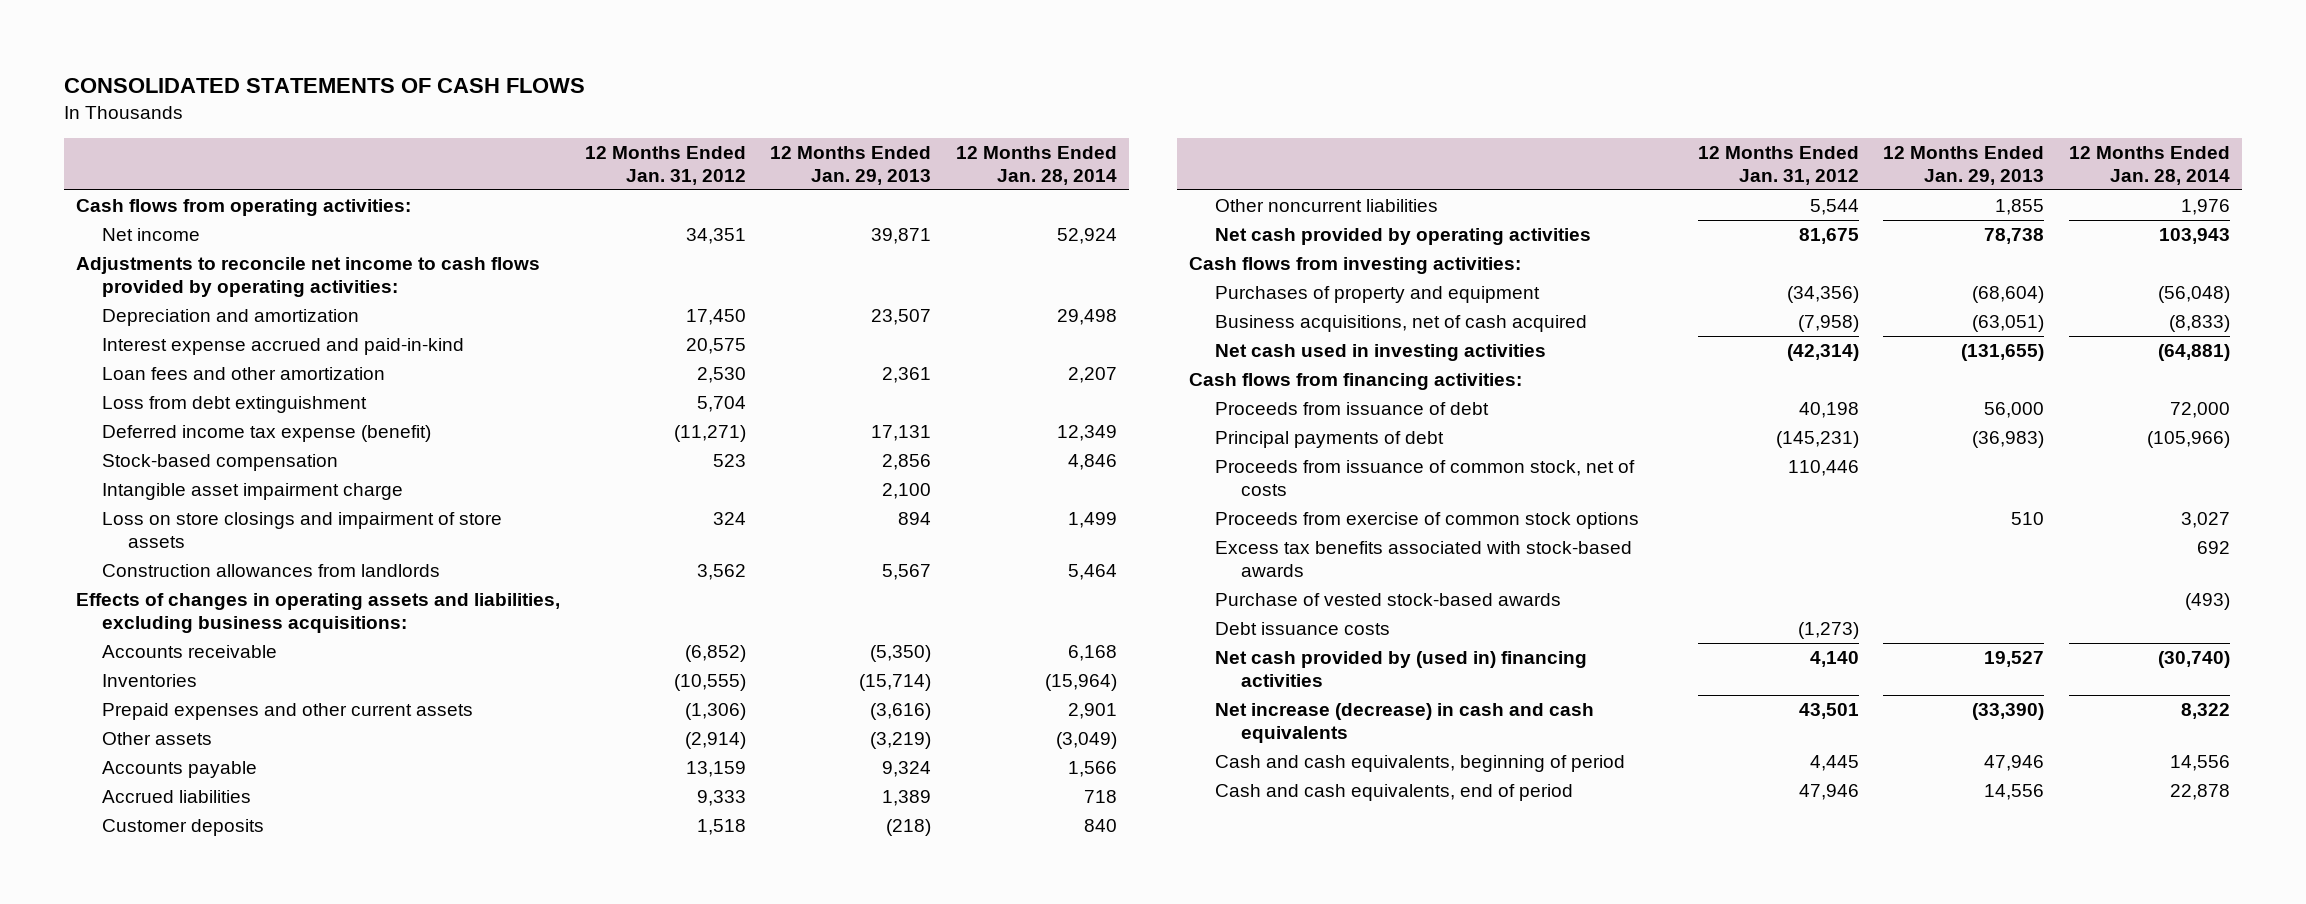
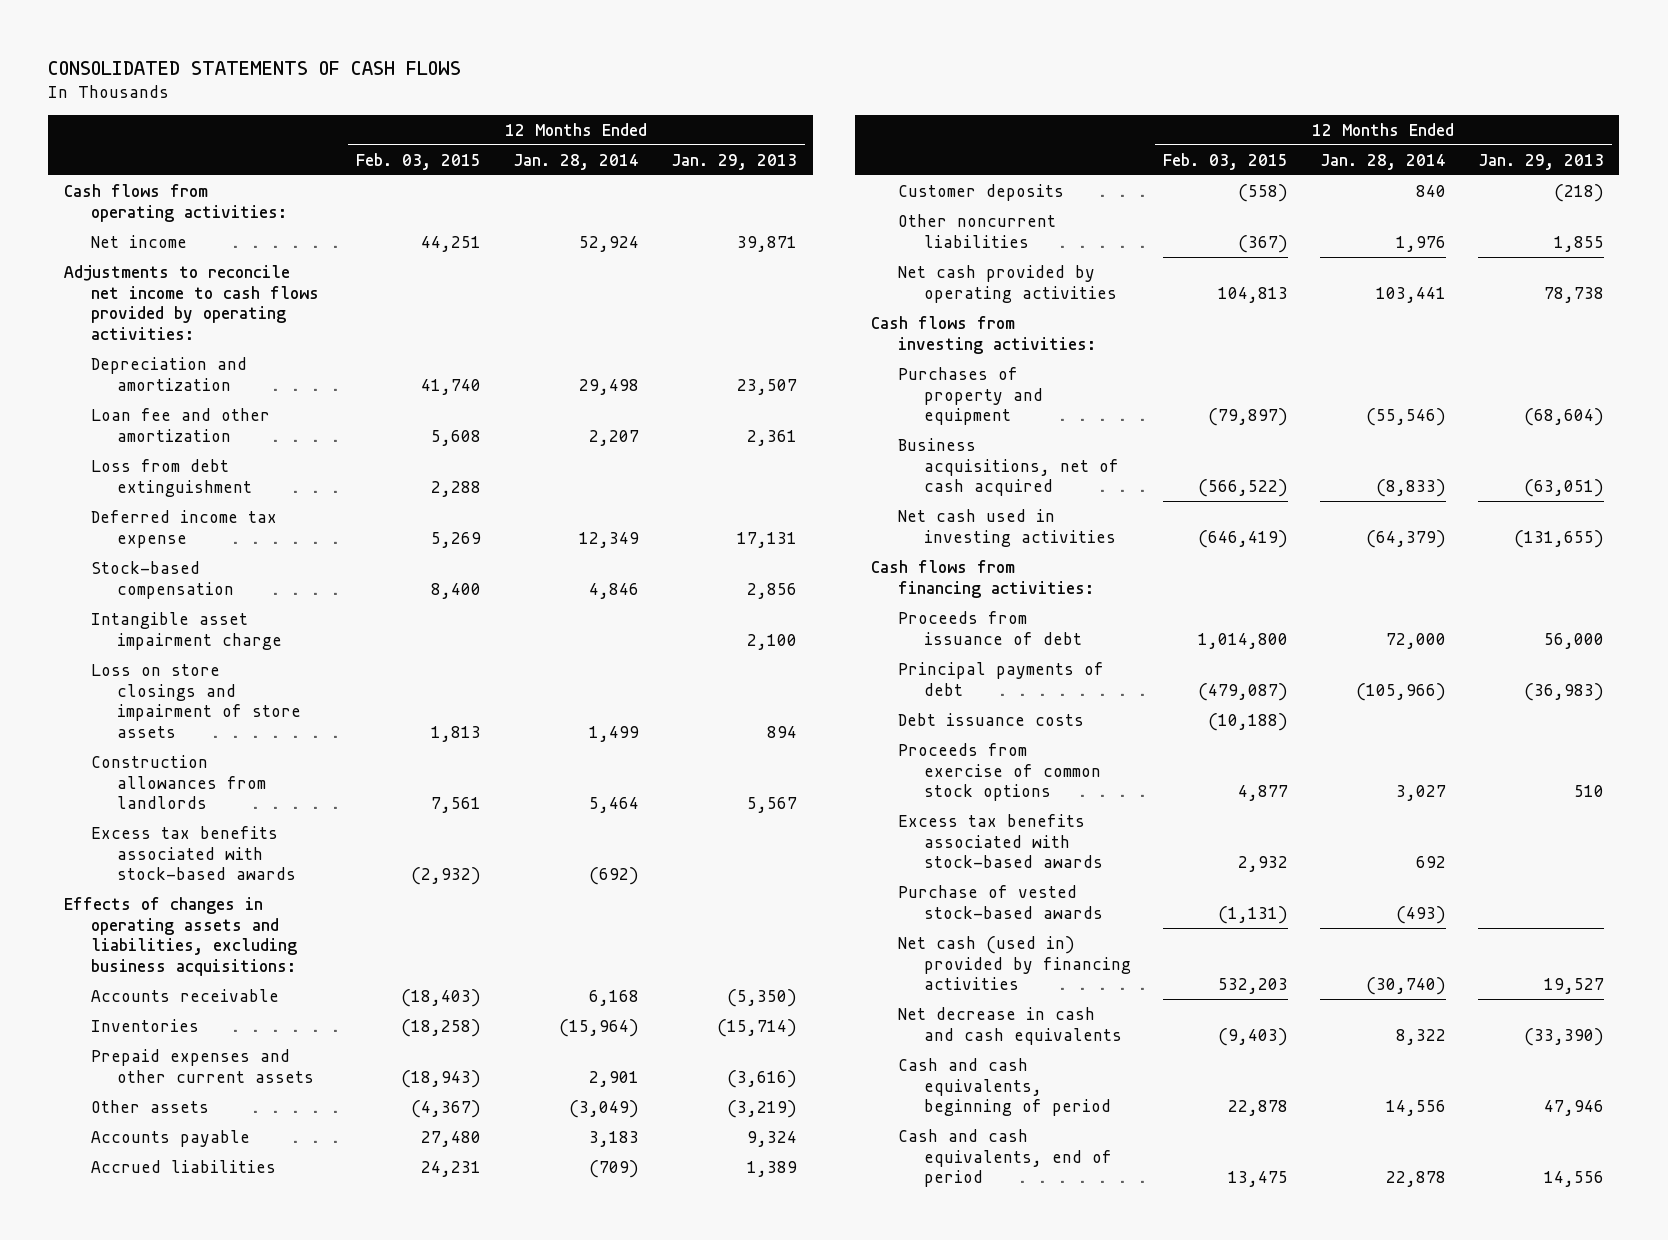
[584,146,746,185] 12 Months Ended Jan. 31, 2012 -> none
none -> [356,152,482,170] Feb. 03, 2015
[102,338,465,356] Interest expense accrued and paid-in-kind -> none
[102,367,386,381] Loan fees and other amortization -> [90,407,270,442] Loan fee and other amortization
[102,425,432,443] Deferred income tax expense (benefit) -> [90,509,277,548] Deferred income tax expense
none -> [90,825,297,881] Excess tax benefits associated with stock-based awards
[1067,761,1117,778] 1,566 -> [588,1130,639,1147] 3,183
[1083,790,1117,804] 718 -> [588,1159,639,1178] (709)
[2158,228,2230,245] 103,943 -> [1375,286,1446,303] 103,441
[2157,286,2230,304] (56,048) -> [1365,408,1446,427] (55,546)
[2157,344,2230,362] (64,881) -> [1365,529,1446,548] (64,379)
[1215,460,1636,496] Proceeds from issuance of common stock, net of costs -> none
[1215,622,1391,636] Debt issuance costs -> [897,712,1084,726] Debt issuance costs
[1215,651,1588,687] Net cash provided by (used in) financing activities -> [897,935,1132,991] Net cash (used in) provided by financing activities
[1215,703,1595,743] Net increase (decrease) in cash and cash equivalents -> [897,1006,1123,1045] Net decrease in cash and cash equivalents

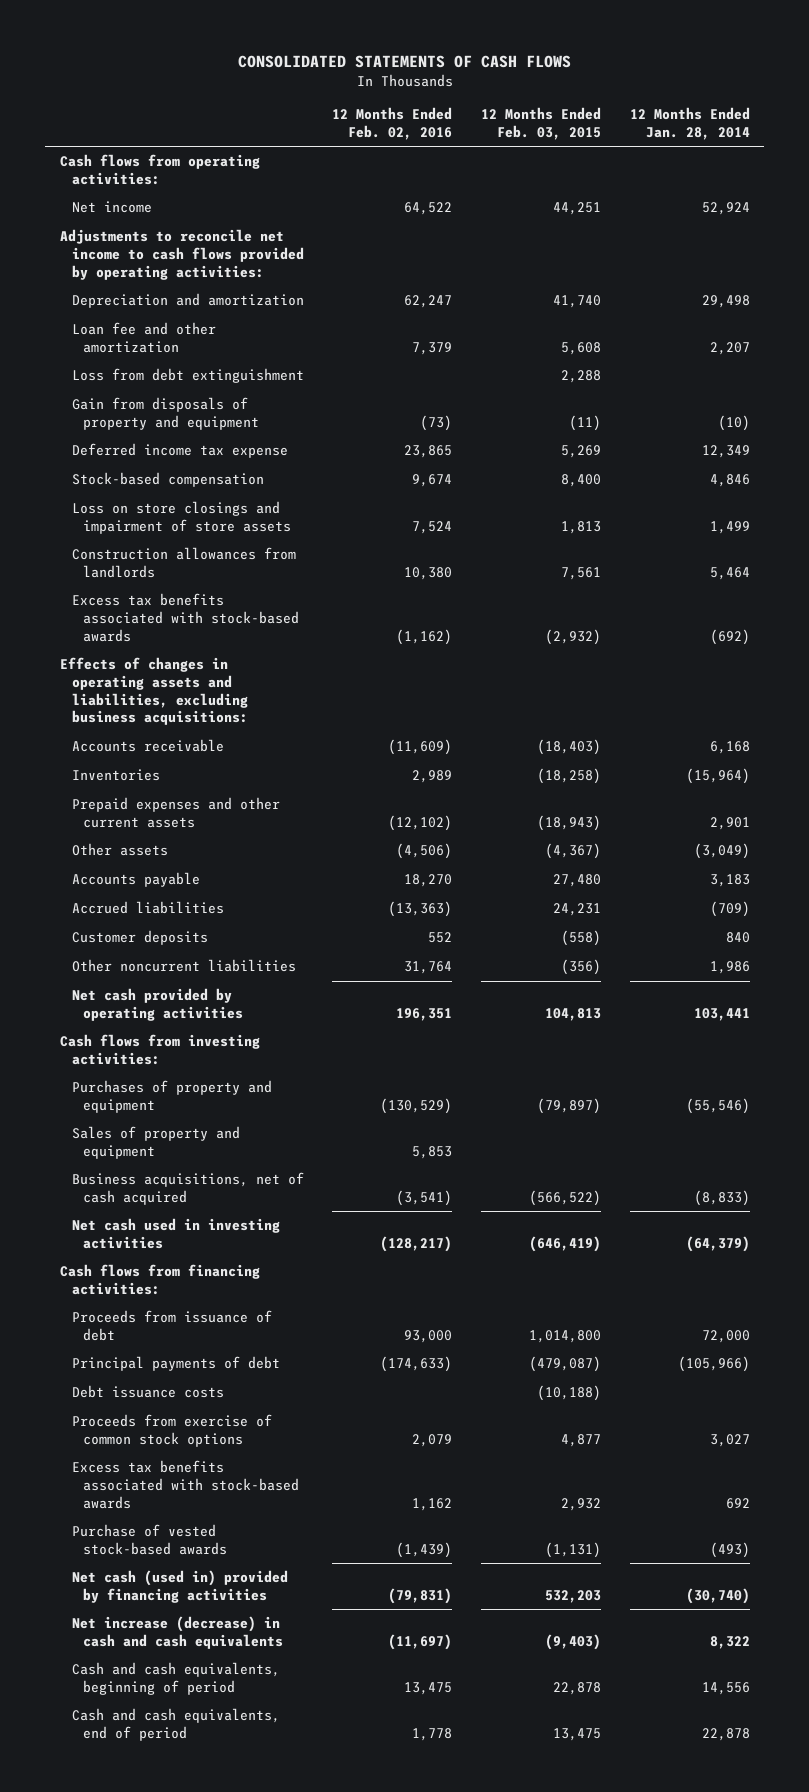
[670,153,797,170] Jan. 29, 2013 -> none
none -> [332,107,453,140] 12 Months Ended Feb. 02, 2016
none -> [71,397,260,430] Gain from disposals of property and equipment
[90,611,283,650] Intangible asset impairment charge -> none
[1238,234,1289,253] (367) -> [560,959,601,976] (356)
[1395,235,1446,252] 1,976 -> [709,961,750,975] 1,986
none -> [71,1126,240,1159] Sales of property and equipment
[897,1006,1123,1045] Net decrease in cash and cash equivalents -> [71,1616,284,1649] Net increase (decrease) in cash and cash equivalents

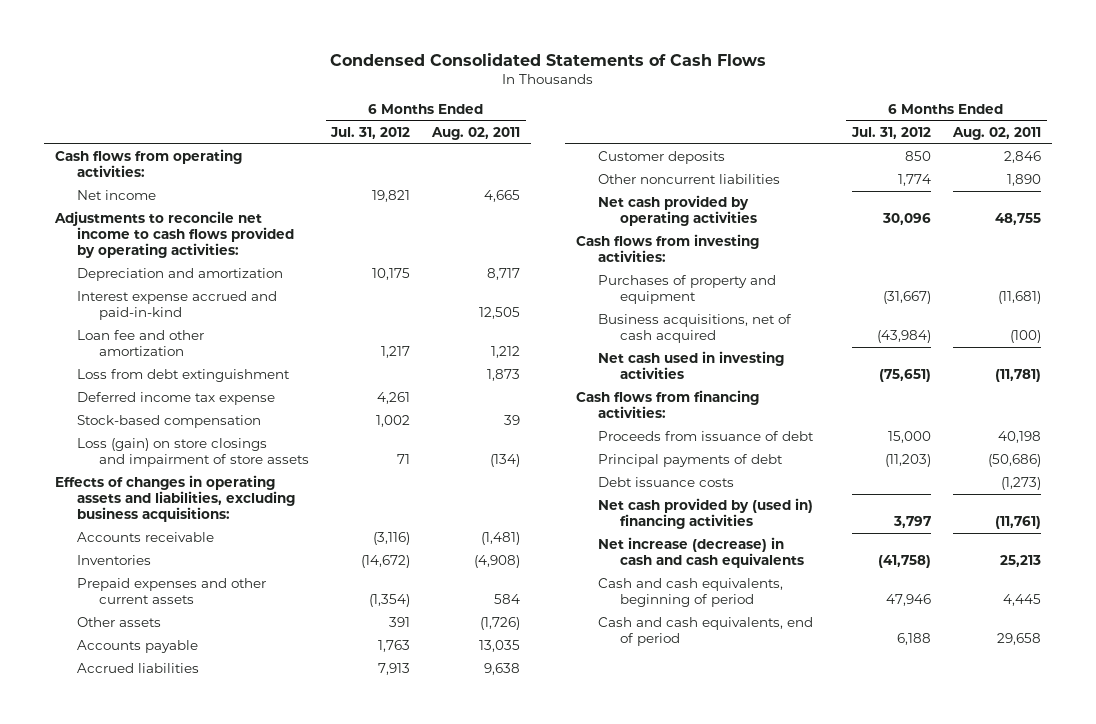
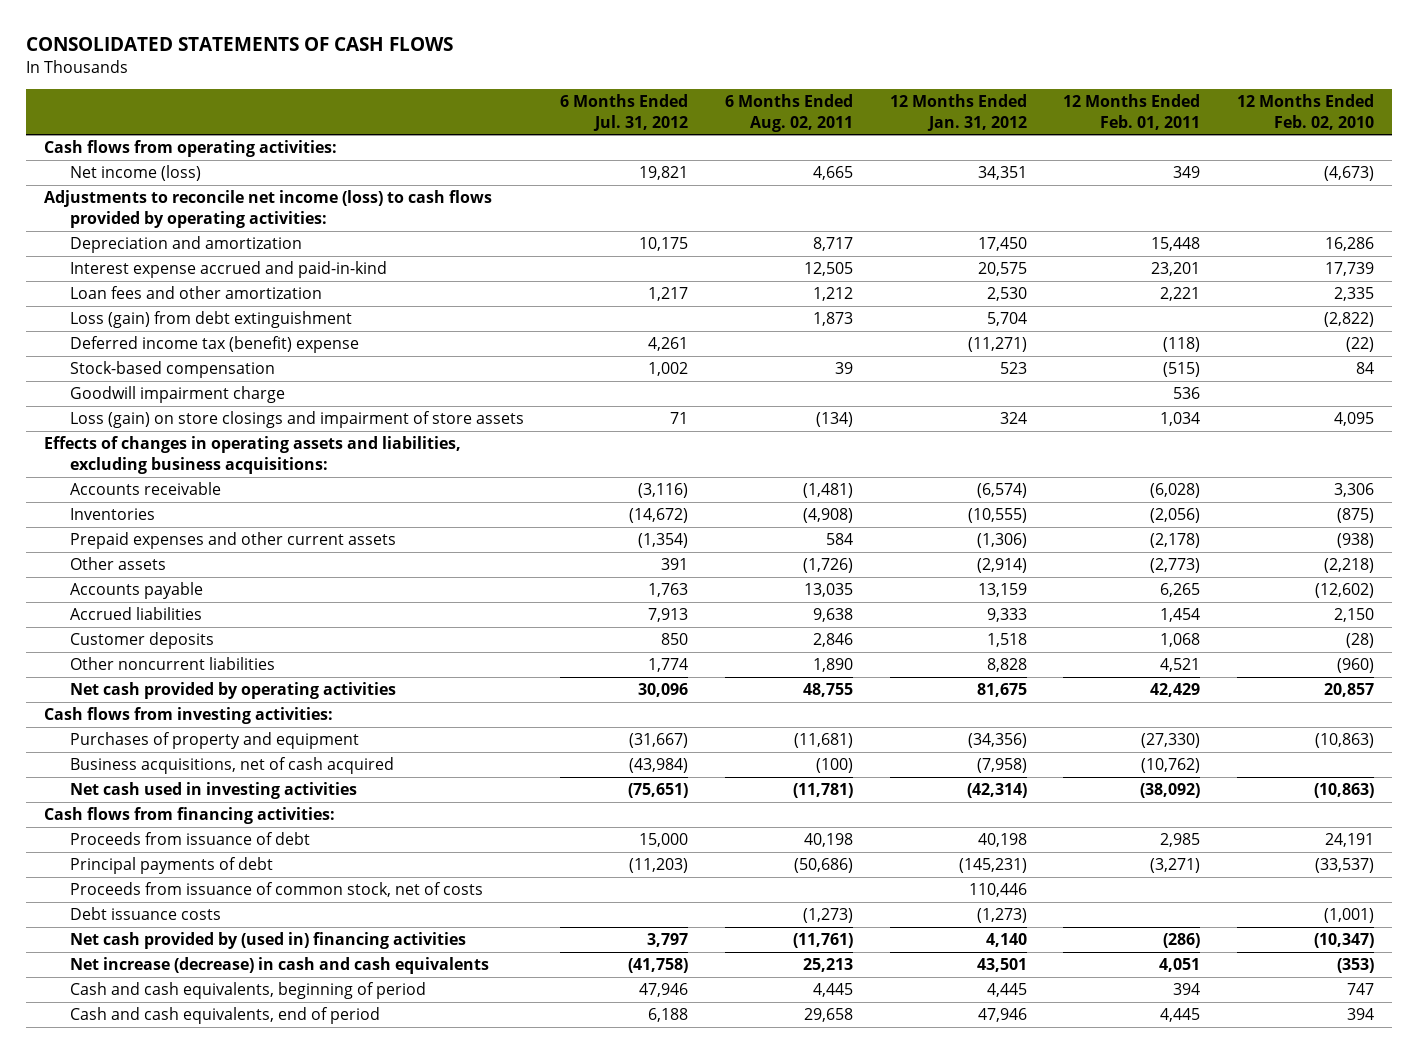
[330,52,767,66] Condensed Consolidated Statements of Cash Flows -> [25,36,453,51] CONSOLIDATED STATEMENTS OF CASH FLOWS
none -> [889,94,1027,131] 12 Months Ended Jan. 31, 2012
none -> [1063,94,1201,130] 12 Months Ended Feb. 01, 2011
none -> [1237,94,1375,130] 12 Months Ended Feb. 02, 2010
[77,190,157,201] Net income -> [69,165,201,182] Net income (loss)
[54,211,295,258] Adjustments to reconcile net income to cash flows provided by operating activities: -> [43,190,492,228] Adjustments to reconcile net income (loss) to cash flows provided by operating activities:
[77,330,205,357] Loan fee and other amortization -> [69,286,322,300] Loan fees and other amortization
[77,369,291,383] Loss from debt extinguishment -> [69,311,352,329] Loss (gain) from debt extinguishment
[77,392,276,406] Deferred income tax expense -> [69,336,359,354] Deferred income tax (benefit) expense
none -> [69,386,285,404] Goodwill impairment charge
none -> [69,882,483,898] Proceeds from issuance of common stock, net of costs

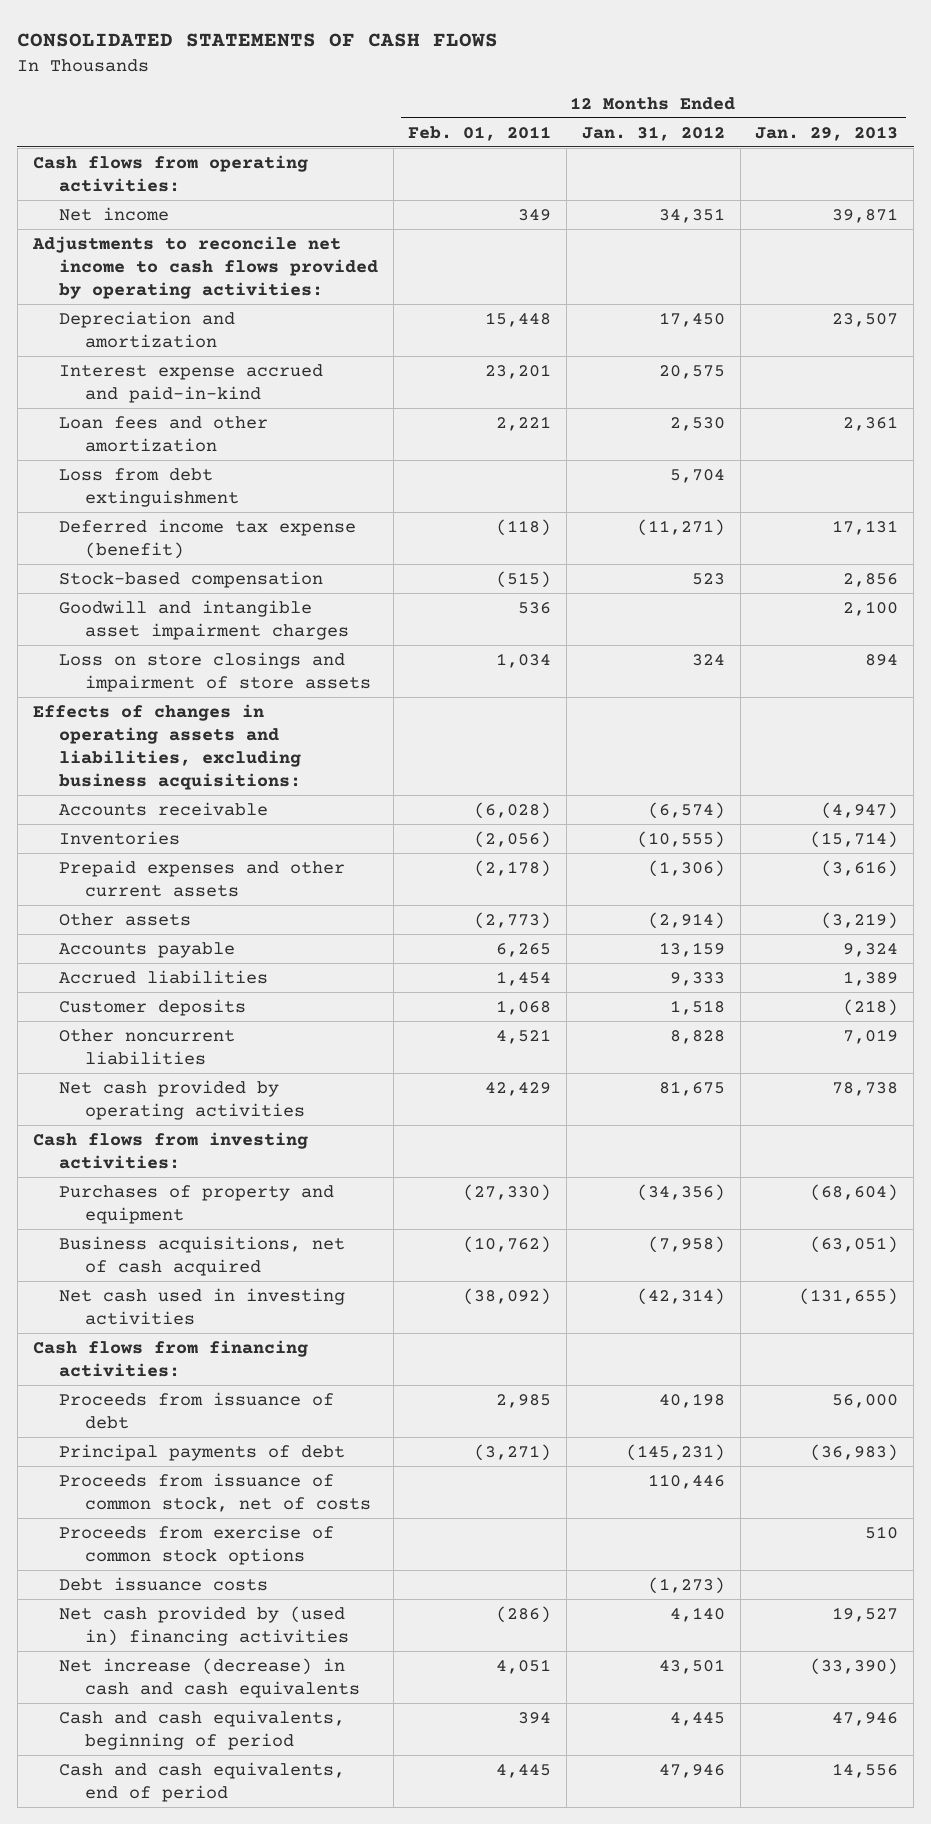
[560,94,689,131] 6 Months Ended Jul. 31, 2012 -> none
[725,94,854,132] 6 Months Ended Aug. 02, 2011 -> none
[1237,94,1375,130] 12 Months Ended Feb. 02, 2010 -> none
none -> [755,125,899,141] Jan. 29, 2013
[69,165,201,182] Net income (loss) -> [58,206,169,221] Net income
[43,190,492,228] Adjustments to reconcile net income (loss) to cash flows provided by operating activities: -> [31,235,378,300] Adjustments to reconcile net income to cash flows provided by operating activities:
[69,311,352,329] Loss (gain) from debt extinguishment -> [58,467,239,507] Loss from debt extinguishment
[69,336,359,354] Deferred income tax (benefit) expense -> [58,518,356,559] Deferred income tax expense (benefit)
[69,386,285,404] Goodwill impairment charge -> [58,599,349,640] Goodwill and intangible asset impairment charges
[69,411,524,429] Loss (gain) on store closings and impairment of store assets -> [58,651,371,692] Loss on store closings and impairment of store assets
none -> [58,1524,334,1565] Proceeds from exercise of common stock options

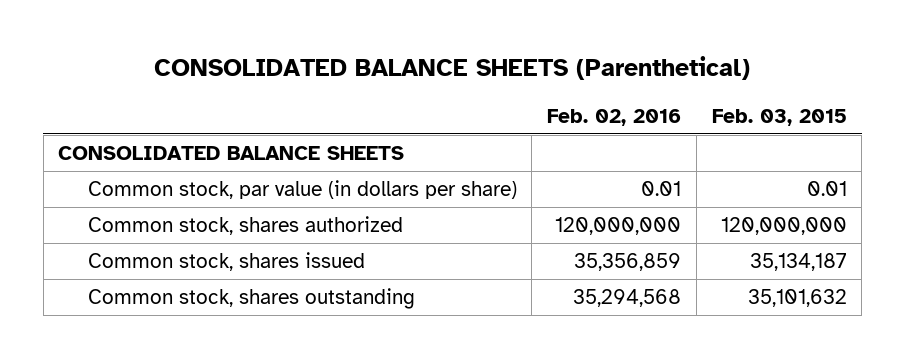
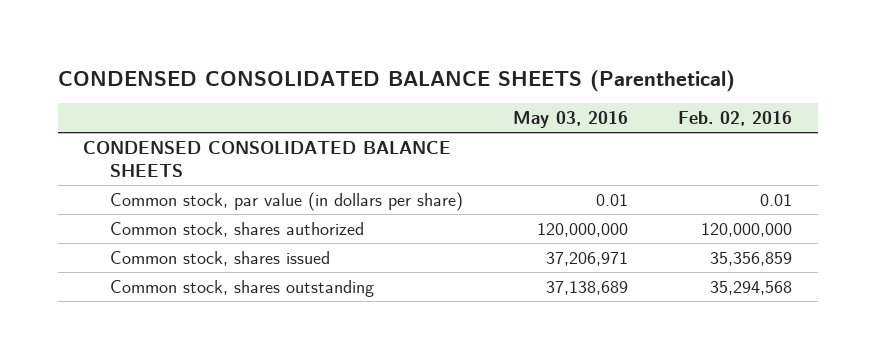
[154,56,751,81] CONSOLIDATED BALANCE SHEETS (Parenthetical) -> [57,69,735,92] CONDENSED CONSOLIDATED BALANCE SHEETS (Parenthetical)
[711,108,847,126] Feb. 03, 2015 -> none
none -> [513,111,629,129] May 03, 2016
[58,146,405,161] CONSOLIDATED BALANCE SHEETS -> [83,140,452,177] CONDENSED CONSOLIDATED BALANCE SHEETS

